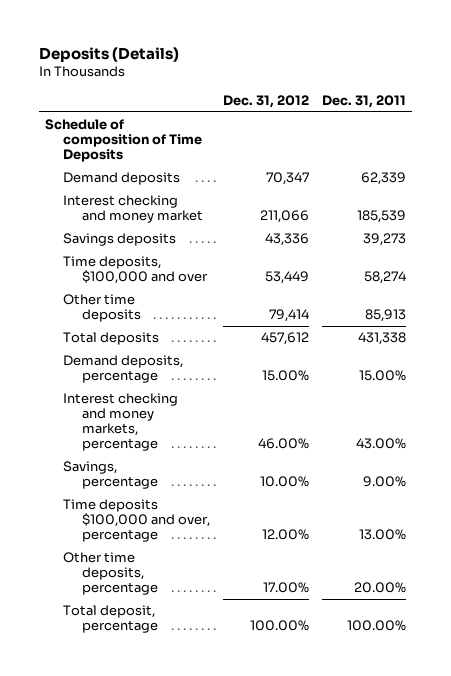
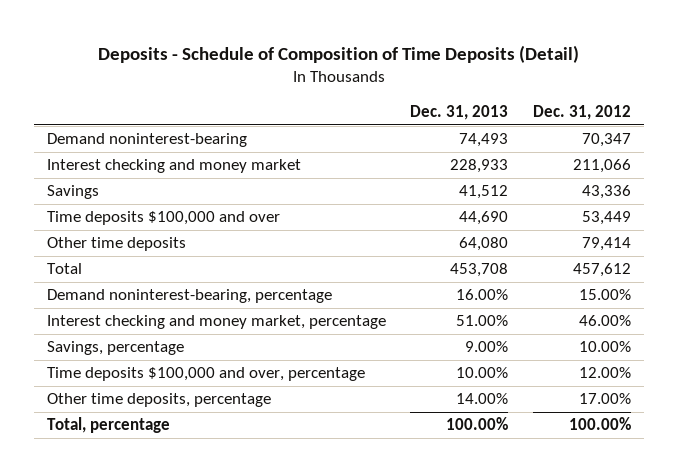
[38,46,179,62] Deposits (Details) -> [97,45,579,64] Deposits - Schedule of Composition of Time Deposits (Detail)
[321,95,406,109] Dec. 31, 2011 -> none
none -> [410,105,509,121] Dec. 31, 2013
[45,119,203,162] Schedule of composition of Time Deposits -> none
[63,172,181,186] Demand deposits -> [46,133,247,148] Demand noninterest-bearing
[63,233,177,247] Savings deposits -> [46,185,99,200] Savings
[63,256,208,285] Time deposits, $100,000 and over -> [46,211,280,226] Time deposits $100,000 and over
[63,332,160,346] Total deposits -> [46,263,82,275] Total
[63,355,184,384] Demand deposits, percentage -> [46,289,332,304] Demand noninterest-bearing, percentage
[63,393,179,451] Interest checking and money markets, percentage -> [46,315,386,330] Interest checking and money market, percentage
[63,605,158,634] Total deposit, percentage -> [46,417,170,434] Total, percentage

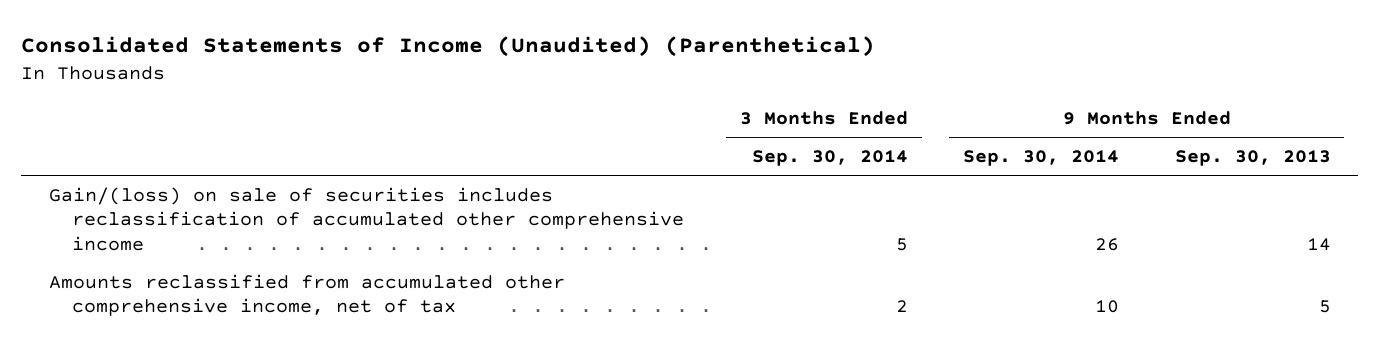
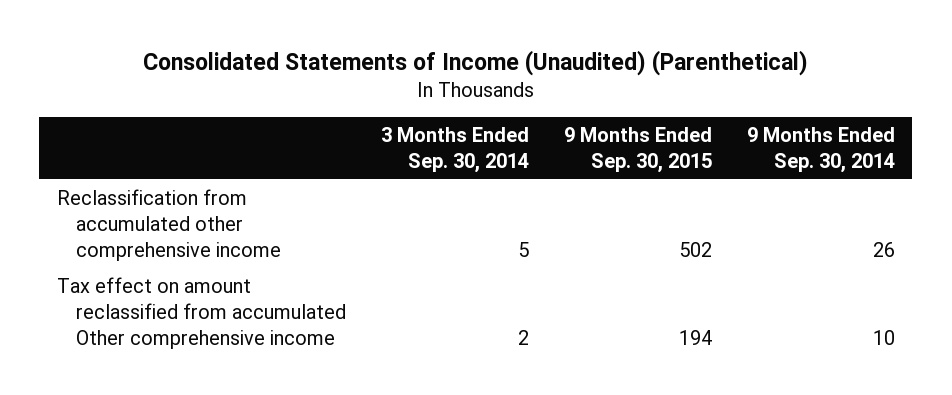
[1174,150,1331,167] Sep. 30, 2013 -> none
none -> [563,127,712,173] 9 Months Ended Sep. 30, 2015
[49,187,685,251] Gain/(loss) on sale of securities includes reclassification of accumulated other comprehensive income -> [56,189,281,261] Reclassification from accumulated other comprehensive income
[49,274,566,317] Amounts reclassified from accumulated other comprehensive income, net of tax -> [56,277,346,349] Tax effect on amount reclassified from accumulated Other comprehensive income

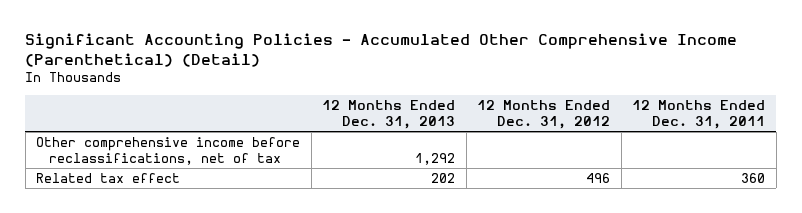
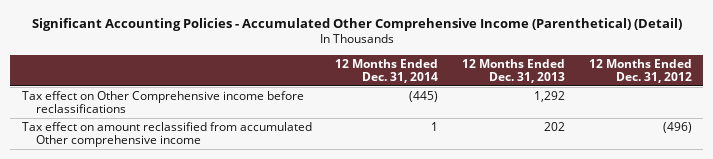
[632,100,766,130] 12 Months Ended Dec. 31, 2011 -> none
none -> [335,58,439,84] 12 Months Ended Dec. 31, 2014
[36,172,181,183] Related tax effect -> none
[36,136,301,165] Other comprehensive income before reclassifications, net of tax -> [21,90,304,114] Tax effect on Other Comprehensive income before reclassifications
none -> [21,121,312,148] Tax effect on amount reclassified from accumulated Other comprehensive income

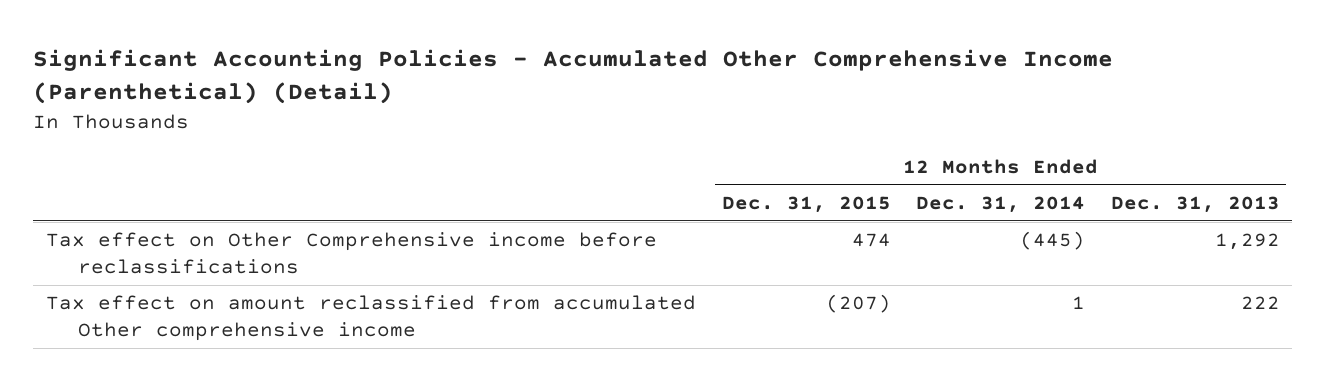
[588,58,692,84] 12 Months Ended Dec. 31, 2012 -> none
none -> [721,196,891,214] Dec. 31, 2015
[543,121,565,131] 202 -> [1240,296,1280,310] 222

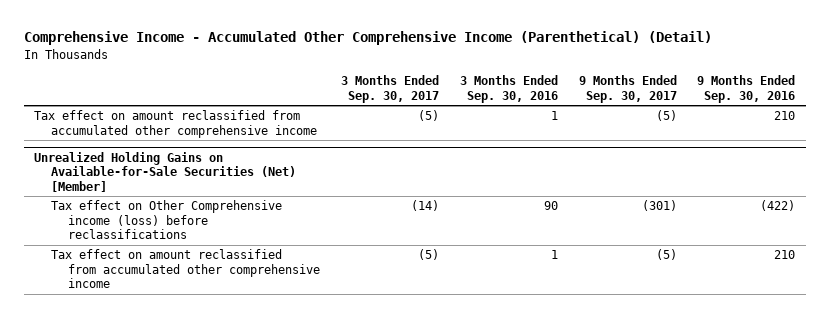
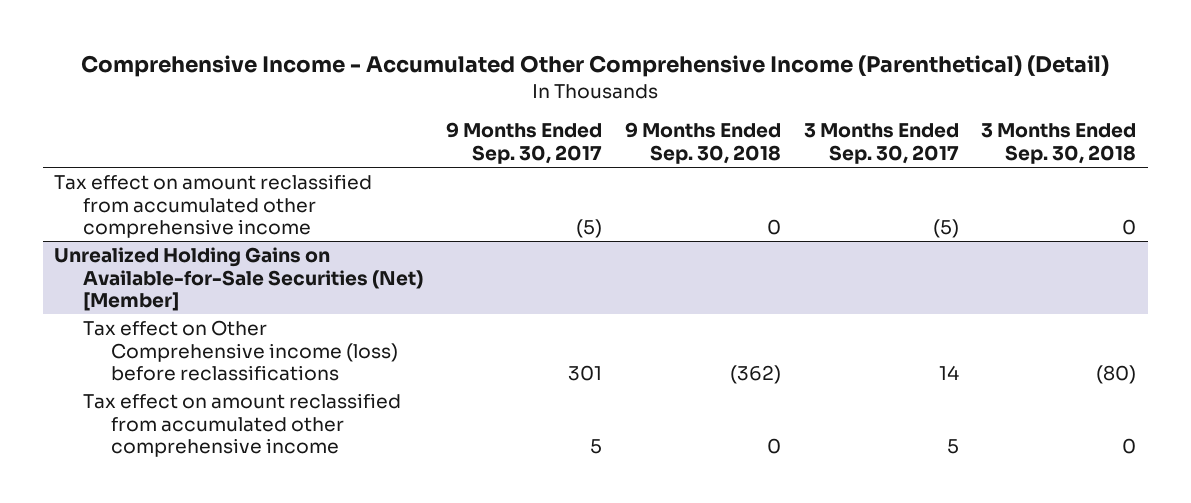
[459,75,558,103] 3 Months Ended Sep. 30, 2016 -> none
[697,75,796,103] 9 Months Ended Sep. 30, 2016 -> none
none -> [624,122,781,165] 9 Months Ended Sep. 30, 2018
none -> [981,123,1137,165] 3 Months Ended Sep. 30, 2018
[411,200,440,212] (14) -> [938,365,959,381] 14
[641,200,677,212] (301) -> [567,365,602,382] 301
[418,249,440,261] (5) -> [946,439,959,455] 5
[655,249,677,261] (5) -> [589,439,602,455] 5

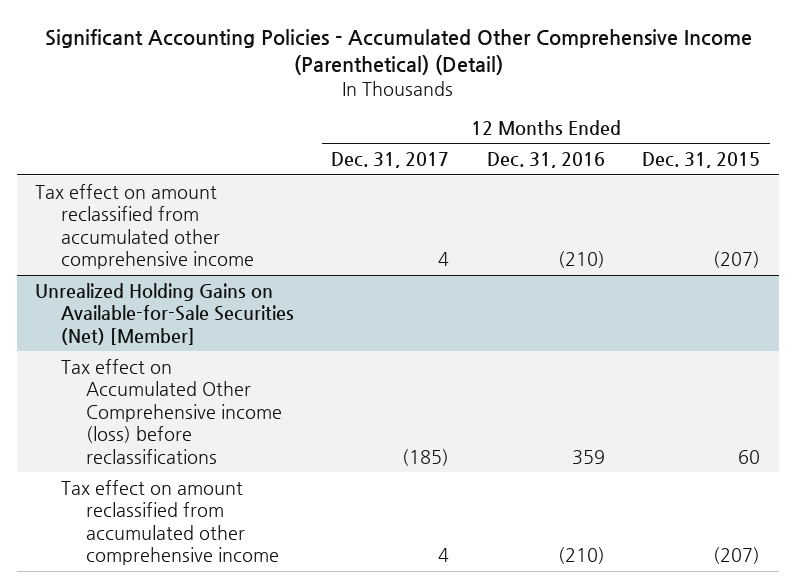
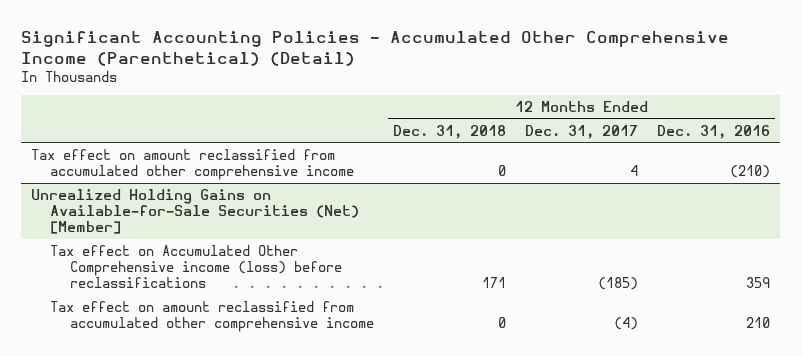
[642,152,761,169] Dec. 31, 2015 -> none
none -> [393,124,507,139] Dec. 31, 2018
[438,548,450,563] 4 -> [614,317,639,331] (4)
[557,547,605,565] (210) -> [746,317,771,329] 210

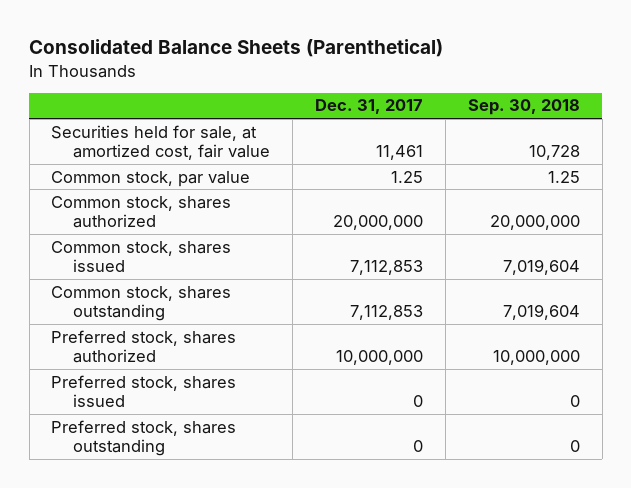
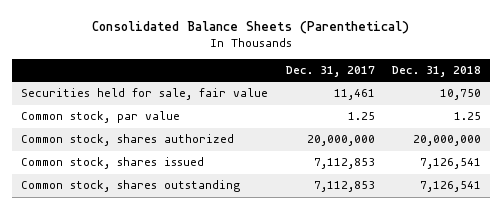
[467,99,580,116] Sep. 30, 2018 -> none
none -> [392,66,482,78] Dec. 31, 2018
[51,124,271,160] Securities held for sale, at amortized cost, fair value -> [21,88,269,101] Securities held for sale, fair value
[51,329,237,363] Preferred stock, shares authorized -> none
[51,374,237,407] Preferred stock, shares issued -> none
[51,419,237,456] Preferred stock, shares outstanding -> none

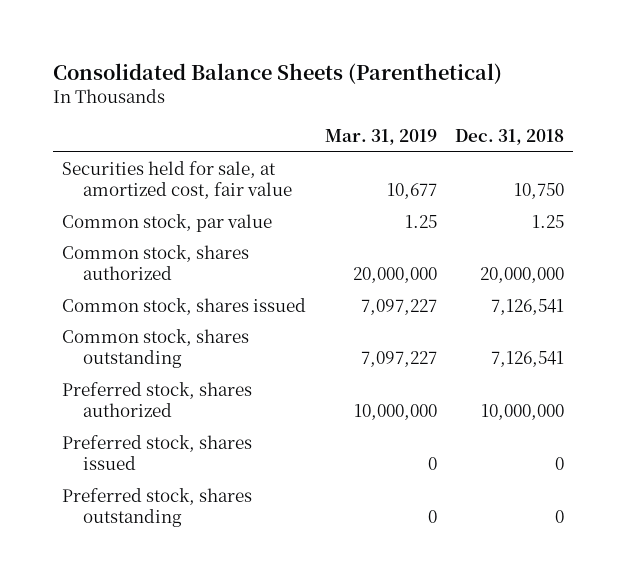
[285,66,375,78] Dec. 31, 2017 -> none
none -> [324,129,437,146] Mar. 31, 2019
[21,88,269,101] Securities held for sale, fair value -> [62,160,293,200] Securities held for sale, at amortized cost, fair value
none -> [62,381,253,418] Preferred stock, shares authorized
none -> [62,434,253,471] Preferred stock, shares issued
none -> [62,487,253,528] Preferred stock, shares outstanding

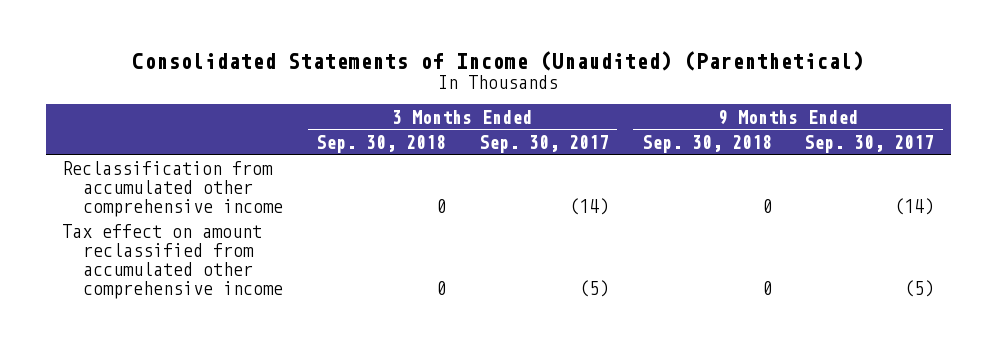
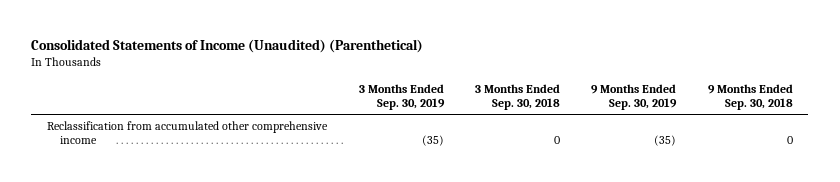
[478,134,609,153] Sep. 30, 2017 -> none
[804,134,935,153] Sep. 30, 2017 -> none
none -> [358,84,445,111] 3 Months Ended Sep. 30, 2019
none -> [591,84,678,111] 9 Months Ended Sep. 30, 2019
[62,224,284,300] Tax effect on amount reclassified from accumulated other comprehensive income -> none

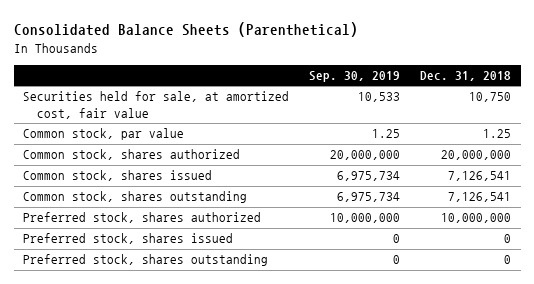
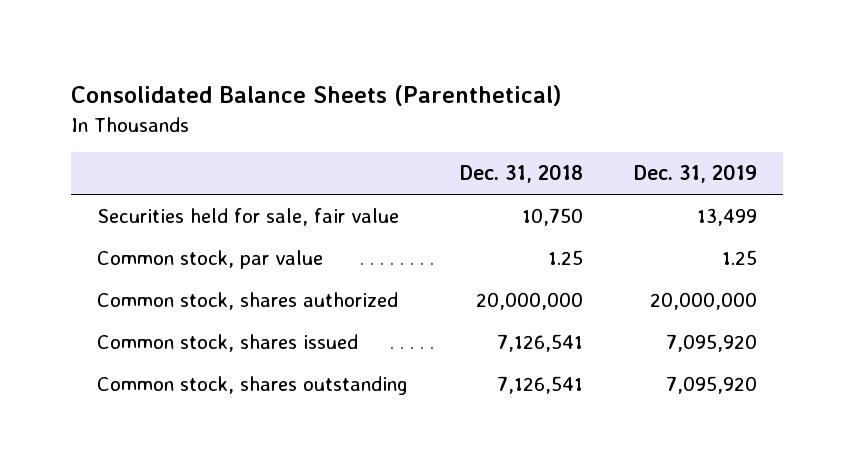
[309,71,401,83] Sep. 30, 2019 -> none
none -> [634,164,758,184] Dec. 31, 2019
[23,91,290,120] Securities held for sale, at amortized cost, fair value -> [96,208,399,227] Securities held for sale, fair value
[23,212,262,224] Preferred stock, shares authorized -> none
[23,233,234,245] Preferred stock, shares issued -> none
[23,254,269,267] Preferred stock, shares outstanding -> none

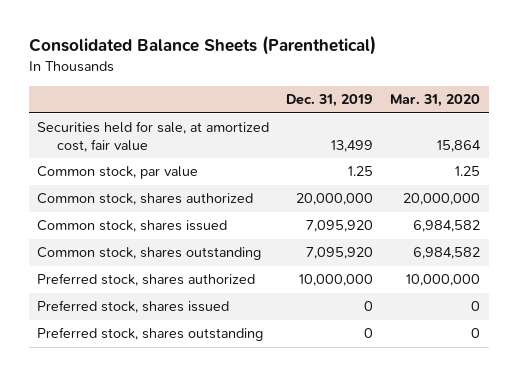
[459,164,583,184] Dec. 31, 2018 -> none
none -> [390,94,481,108] Mar. 31, 2020
[96,208,399,227] Securities held for sale, fair value -> [37,121,270,152] Securities held for sale, at amortized cost, fair value
none -> [37,273,256,287] Preferred stock, shares authorized
none -> [37,300,230,314] Preferred stock, shares issued
none -> [37,327,264,342] Preferred stock, shares outstanding

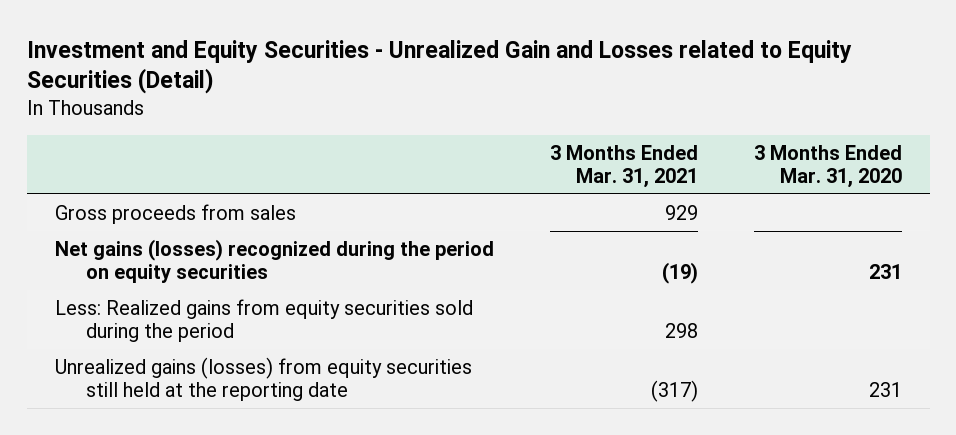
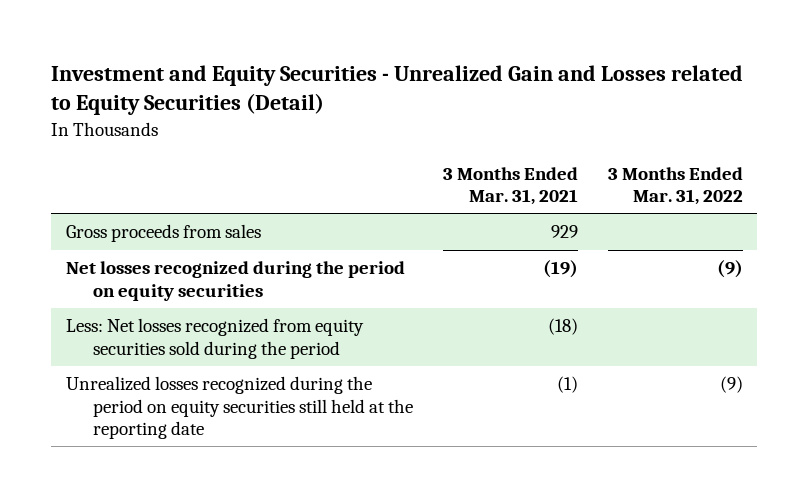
[753,144,902,188] 3 Months Ended Mar. 31, 2020 -> none
none -> [607,166,743,205] 3 Months Ended Mar. 31, 2022
[54,239,494,284] Net gains (losses) recognized during the period on equity securities -> [65,261,405,301] Net losses recognized during the period on equity securities
[54,299,473,343] Less: Realized gains from equity securities sold during the period -> [65,318,364,359] Less: Net losses recognized from equity securities sold during the period
[664,323,698,339] 298 -> [547,318,578,336] (18)
[54,357,472,402] Unrealized gains (losses) from equity securities still held at the reporting date -> [65,376,414,439] Unrealized losses recognized during the period on equity securities still held at the reporting date
[650,380,698,403] (317) -> [556,376,578,394] (1)

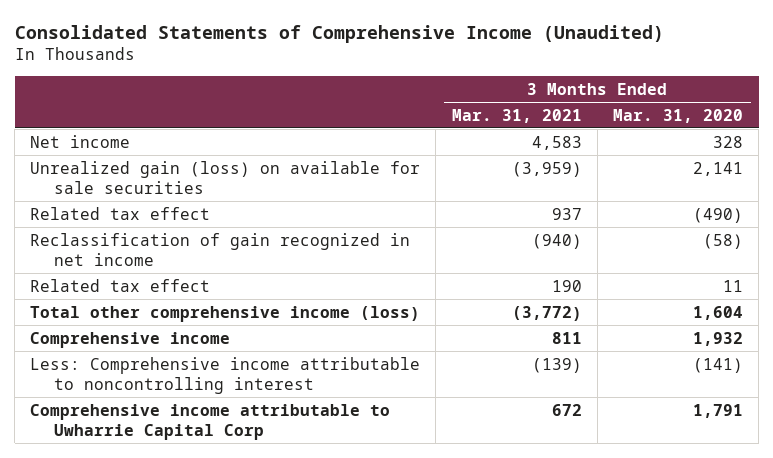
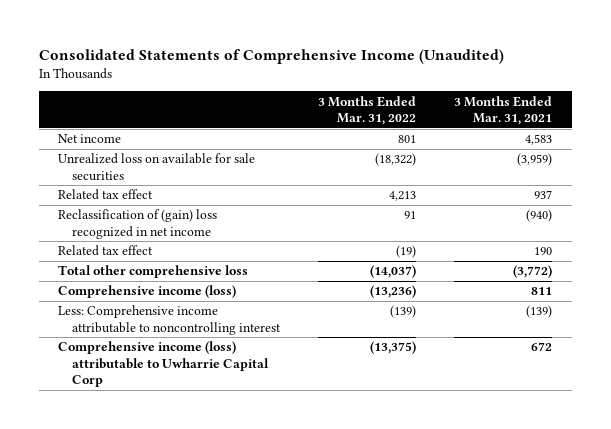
[612,108,743,123] Mar. 31, 2020 -> none
none -> [318,95,417,126] 3 Months Ended Mar. 31, 2022
[30,160,421,195] Unrealized gain (loss) on available for sale securities -> [58,153,256,181] Unrealized loss on available for sale securities
[30,232,411,267] Reclassification of gain recognized in net income -> [58,209,218,239] Reclassification of (gain) loss recognized in net income
[30,305,421,322] Total other comprehensive income (loss) -> [58,265,249,279] Total other comprehensive loss
[30,331,231,348] Comprehensive income -> [58,285,237,299] Comprehensive income (loss)
[30,403,391,441] Comprehensive income attributable to Uwharrie Capital Corp -> [58,341,269,388] Comprehensive income (loss) attributable to Uwharrie Capital Corp

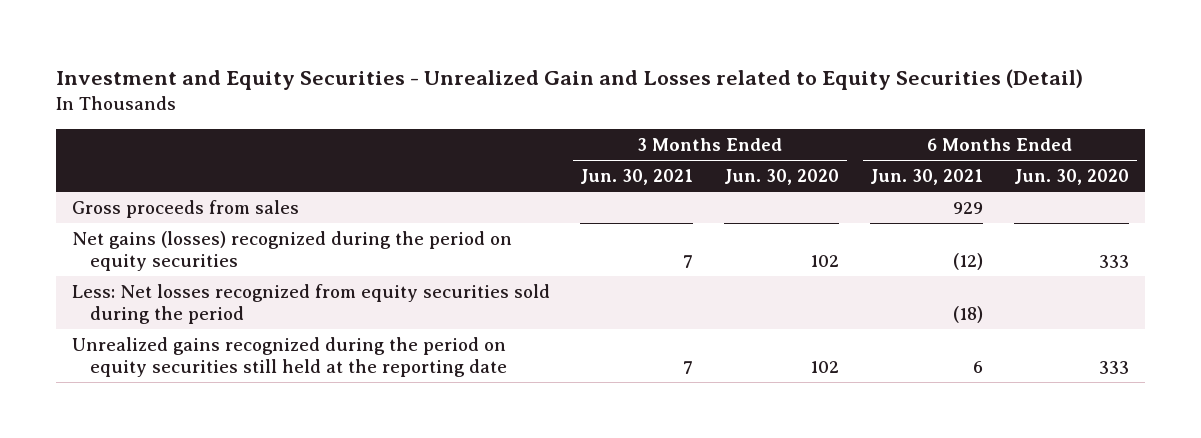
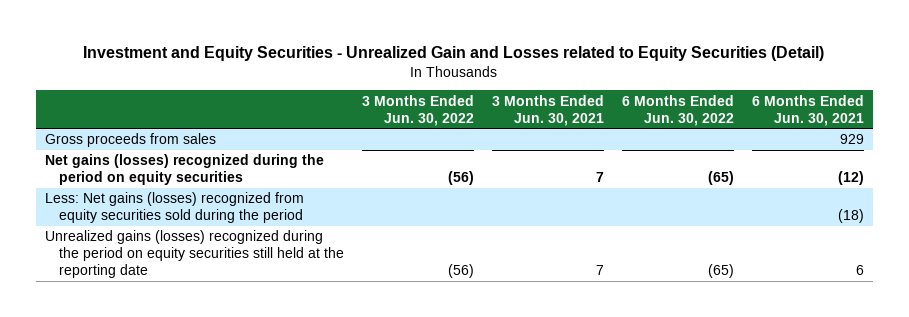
[724,169,840,186] Jun. 30, 2020 -> none
[1014,169,1130,186] Jun. 30, 2020 -> none
none -> [361,94,474,126] 3 Months Ended Jun. 30, 2022
none -> [621,94,734,126] 6 Months Ended Jun. 30, 2022
[71,284,550,324] Less: Net losses recognized from equity securities sold during the period -> [45,192,305,224] Less: Net gains (losses) recognized from equity securities sold during the period
[71,337,507,377] Unrealized gains recognized during the period on equity securities still held at the reporting date -> [45,230,344,279] Unrealized gains (losses) recognized during the period on equity securities still held at the reporting date

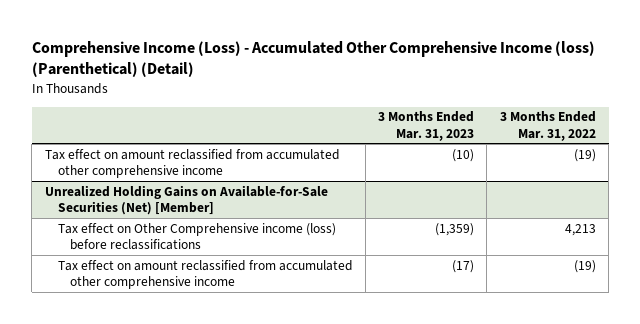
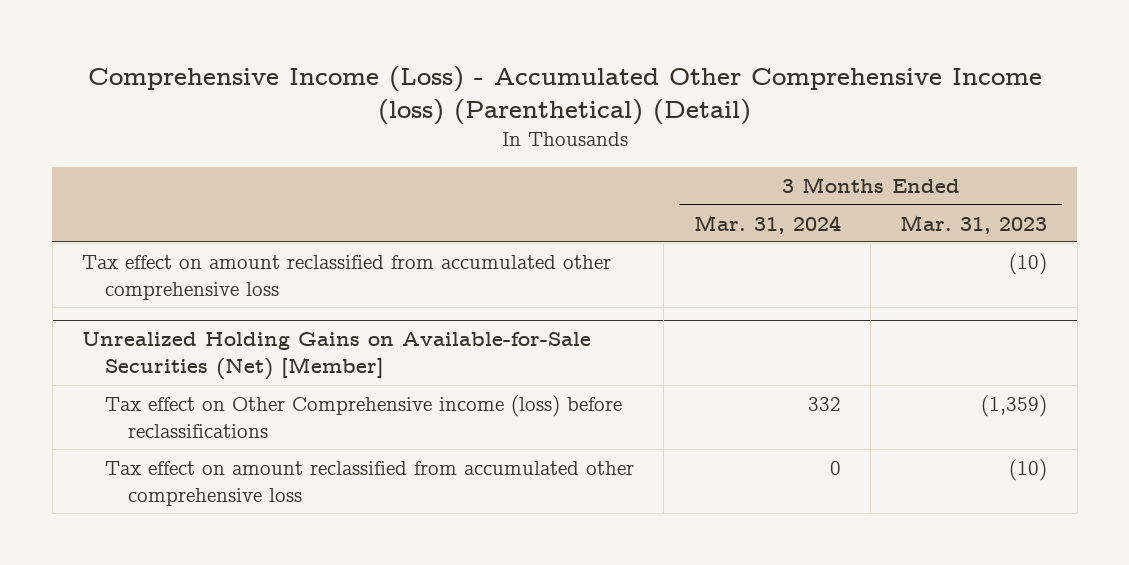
[499,111,596,141] 3 Months Ended Mar. 31, 2022 -> none
none -> [693,214,841,234] Mar. 31, 2024
[44,148,340,179] Tax effect on amount reclassified from accumulated other comprehensive income -> [81,254,611,300] Tax effect on amount reclassified from accumulated other comprehensive loss
[57,259,353,290] Tax effect on amount reclassified from accumulated other comprehensive income -> [104,460,634,506] Tax effect on amount reclassified from accumulated other comprehensive loss
[452,259,475,273] (17) -> [1009,458,1048,481] (10)

